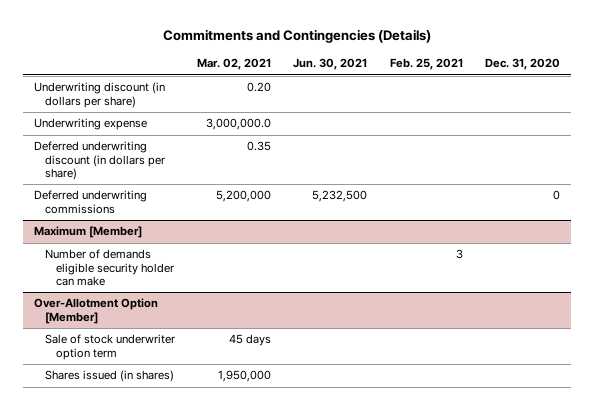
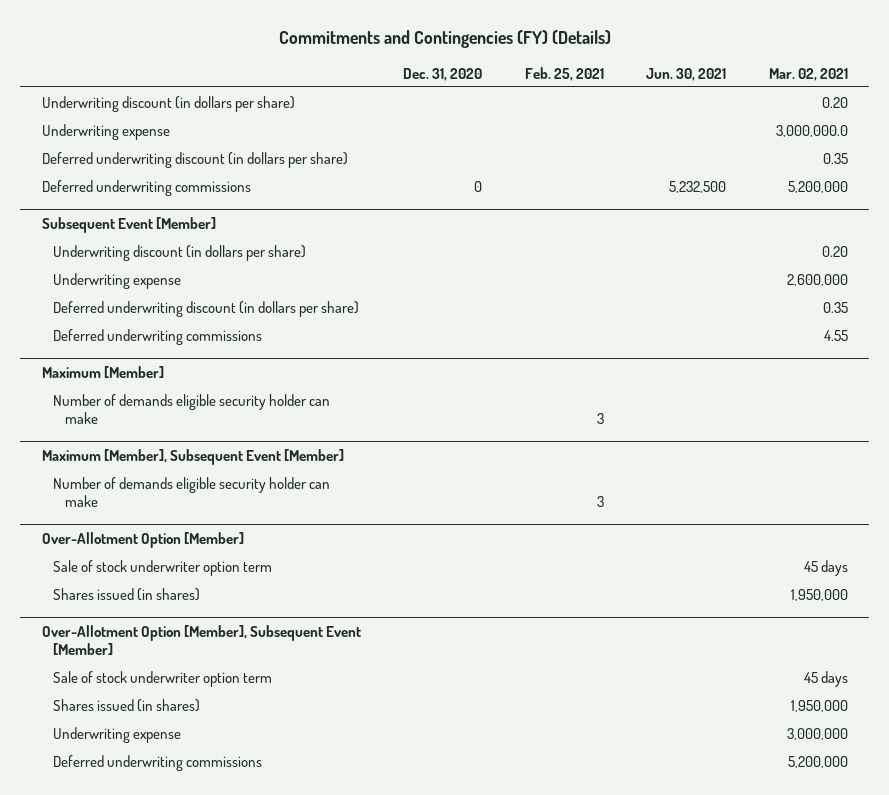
[162,29,431,44] Commitments and Contingencies (Details) -> [278,29,611,48] Commitments and Contingencies (FY) (Details)
none -> [41,216,216,233] Subsequent Event [Member]
none -> [53,244,307,261] Underwriting discount (in dollars per share)
none -> [53,272,182,289] Underwriting expense
none -> [53,300,360,317] Deferred underwriting discount (in dollars per share)
none -> [53,328,263,345] Deferred underwriting commissions
none -> [41,448,344,465] Maximum [Member], Subsequent Event [Member]
none -> [53,476,331,507] Number of demands eligible security holder can make
none -> [41,624,361,655] Over-Allotment Option [Member], Subsequent Event [Member]
none -> [53,670,273,687] Sale of stock underwriter option term
none -> [53,698,201,712] Shares issued (in shares)
none -> [53,726,182,743] Underwriting expense
none -> [53,754,263,771] Deferred underwriting commissions

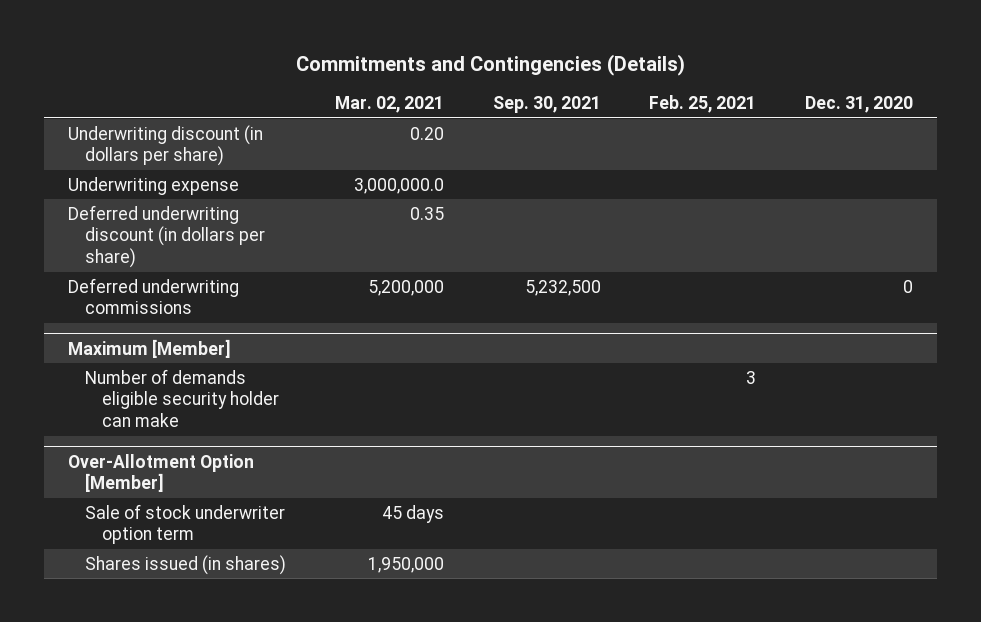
[278,29,611,48] Commitments and Contingencies (FY) (Details) -> [295,53,685,76] Commitments and Contingencies (Details)
[646,67,727,81] Jun. 30, 2021 -> none
none -> [492,96,601,114] Sep. 30, 2021
[41,216,216,233] Subsequent Event [Member] -> none
[53,244,307,261] Underwriting discount (in dollars per share) -> none
[53,272,182,289] Underwriting expense -> none
[53,300,360,317] Deferred underwriting discount (in dollars per share) -> none
[53,328,263,345] Deferred underwriting commissions -> none
[41,448,344,465] Maximum [Member], Subsequent Event [Member] -> none
[53,476,331,507] Number of demands eligible security holder can make -> none
[41,624,361,655] Over-Allotment Option [Member], Subsequent Event [Member] -> none
[53,670,273,687] Sale of stock underwriter option term -> none
[53,698,201,712] Shares issued (in shares) -> none
[53,726,182,743] Underwriting expense -> none
[53,754,263,771] Deferred underwriting commissions -> none

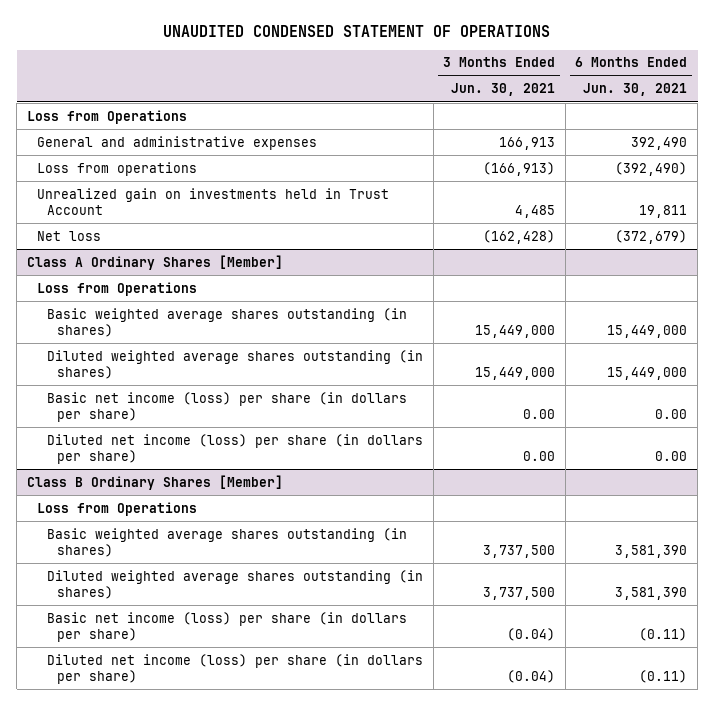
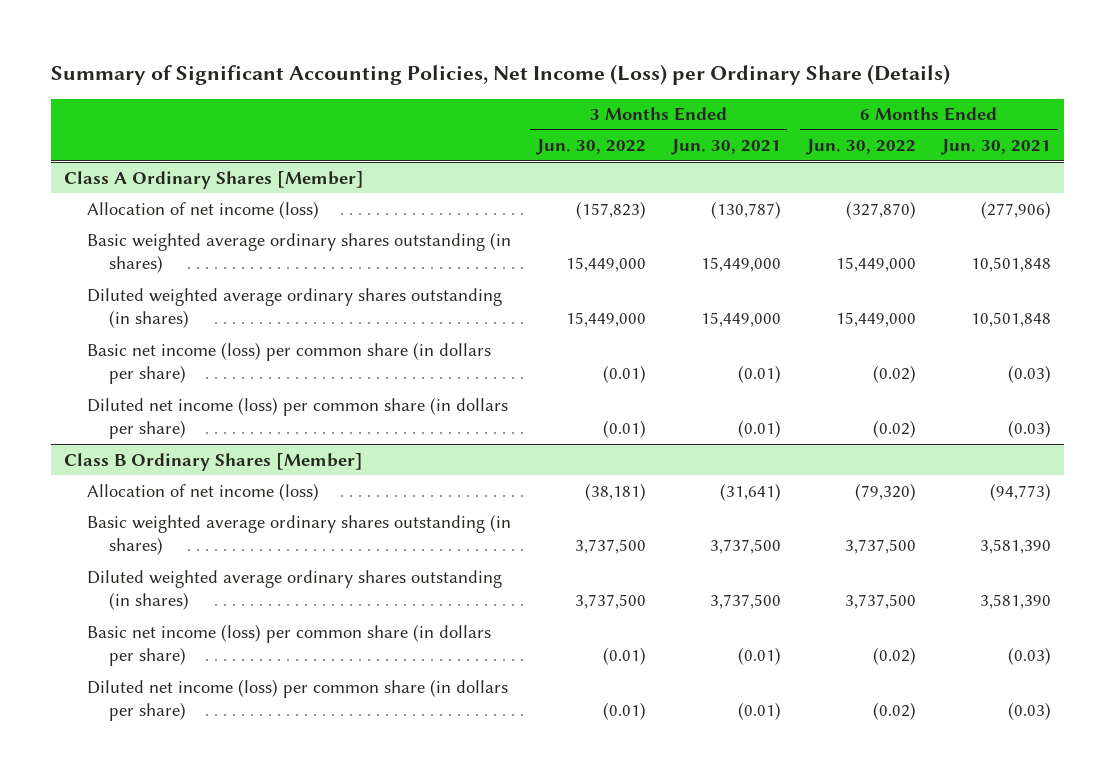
[163,24,551,37] UNAUDITED CONDENSED STATEMENT OF OPERATIONS -> [51,64,951,86] Summary of Significant Accounting Policies, Net Income (Loss) per Ordinary Share (Details)
none -> [535,139,646,156] Jun. 30, 2022
none -> [805,139,916,156] Jun. 30, 2022
[26,109,187,124] Loss from Operations -> none
[36,135,317,150] General and administrative expenses -> none
[36,161,197,176] Loss from operations -> none
[36,187,389,215] Unrealized gain on investments held in Trust Account -> none
[36,230,101,241] Net loss -> none
[36,281,197,296] Loss from Operations -> none
none -> [86,200,319,219] Allocation of net income (loss)
[47,307,408,337] Basic weighted average shares outstanding (in shares) -> [86,231,511,274] Basic weighted average ordinary shares outstanding (in shares)
[607,324,688,338] 15,449,000 -> [971,257,1052,273] 10,501,848
[47,349,424,379] Diluted weighted average shares outstanding (in shares) -> [86,287,502,329] Diluted weighted average ordinary shares outstanding (in shares)
[607,366,688,380] 15,449,000 -> [971,312,1052,328] 10,501,848
[47,391,408,422] Basic net income (loss) per share (in dollars per share) -> [86,341,491,385] Basic net income (loss) per common share (in dollars per share)
[523,408,556,419] 0.00 -> [737,365,781,384] (0.01)
[655,408,688,419] 0.00 -> [1008,365,1052,384] (0.03)
[47,433,424,464] Diluted net income (loss) per share (in dollars per share) -> [86,396,508,440] Diluted net income (loss) per common share (in dollars per share)
[523,450,556,461] 0.00 -> [737,420,781,439] (0.01)
[655,450,688,461] 0.00 -> [1008,420,1052,439] (0.03)
[36,501,197,516] Loss from Operations -> none
none -> [86,482,319,501] Allocation of net income (loss)
[47,527,408,557] Basic weighted average shares outstanding (in shares) -> [86,513,511,556] Basic weighted average ordinary shares outstanding (in shares)
[47,569,424,599] Diluted weighted average shares outstanding (in shares) -> [86,569,502,611] Diluted weighted average ordinary shares outstanding (in shares)
[47,611,408,642] Basic net income (loss) per share (in dollars per share) -> [86,623,491,667] Basic net income (loss) per common share (in dollars per share)
[507,627,556,641] (0.04) -> [737,647,781,666] (0.01)
[639,627,688,641] (0.11) -> [1008,647,1052,666] (0.03)
[47,653,424,684] Diluted net income (loss) per share (in dollars per share) -> [86,678,508,722] Diluted net income (loss) per common share (in dollars per share)
[507,669,556,683] (0.04) -> [737,702,781,721] (0.01)
[639,669,688,683] (0.11) -> [1008,702,1052,721] (0.03)

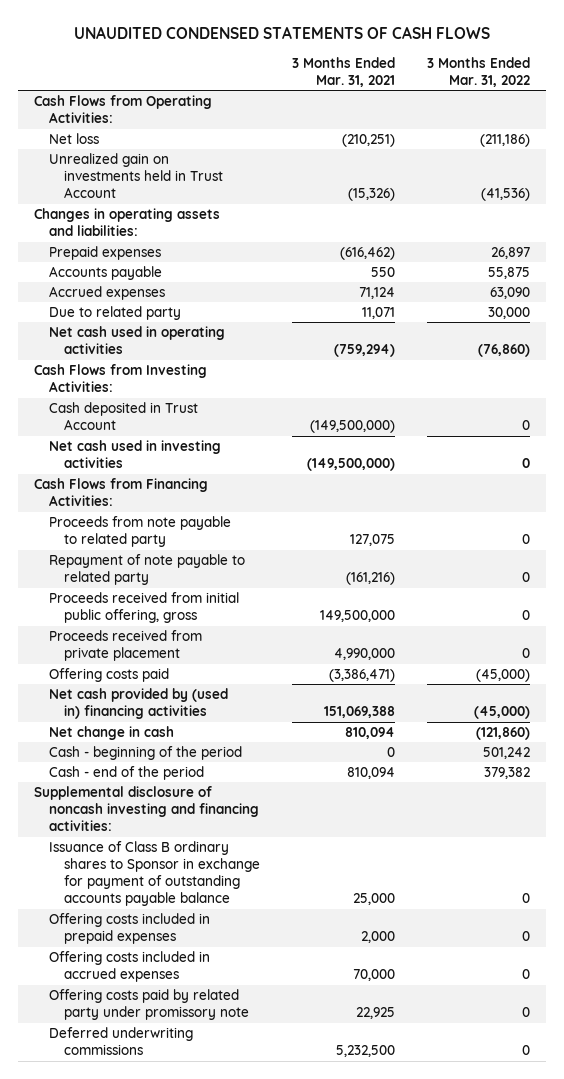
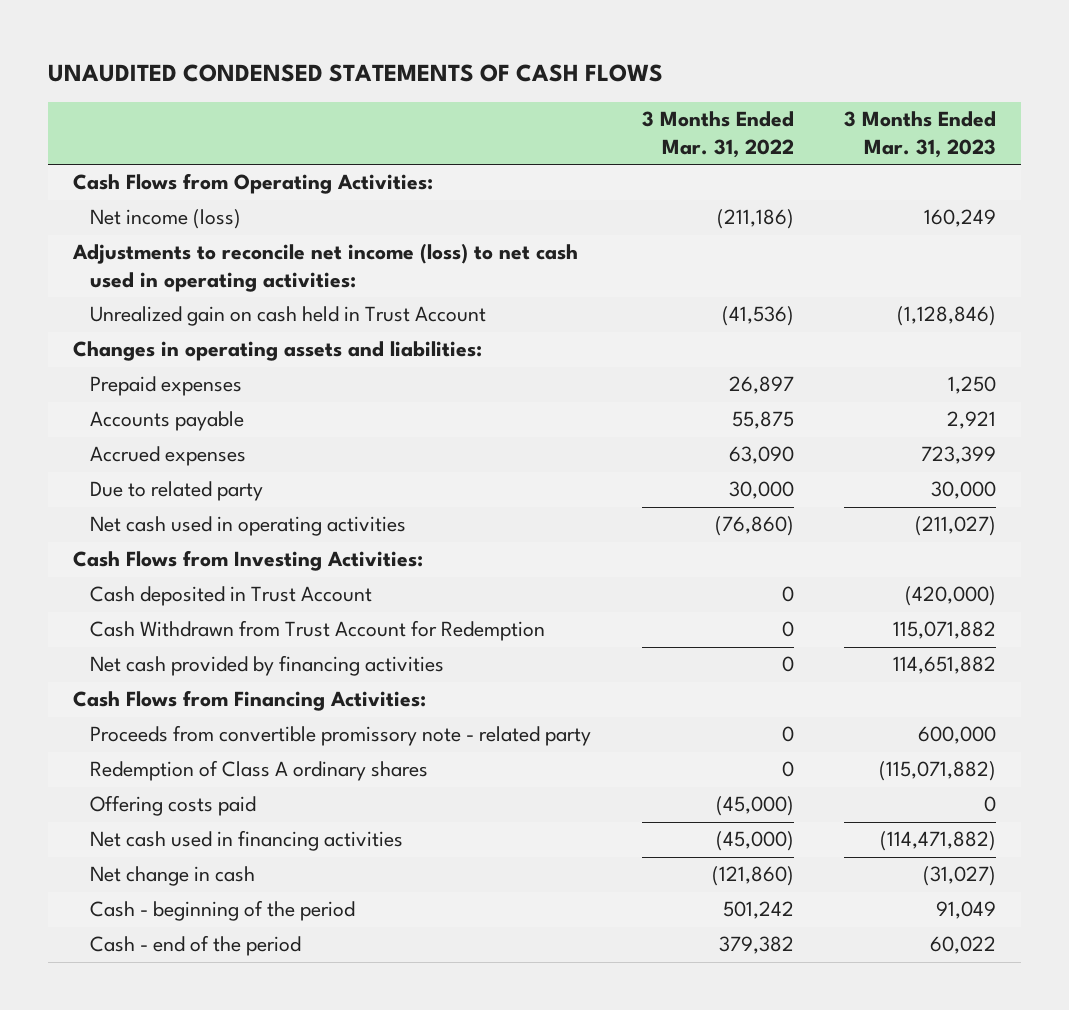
[291,56,395,87] 3 Months Ended Mar. 31, 2021 -> none
none -> [843,111,996,158] 3 Months Ended Mar. 31, 2023
[49,132,100,144] Net loss -> [90,209,242,230] Net income (loss)
none -> [71,243,578,293] Adjustments to reconcile net income (loss) to net cash used in operating activities:
[49,152,223,199] Unrealized gain on investments held in Trust Account -> [90,306,487,327] Unrealized gain on cash held in Trust Account
none -> [90,620,546,642] Cash Withdrawn from Trust Account for Redemption
[49,439,222,469] Net cash used in investing activities -> [90,655,445,677] Net cash provided by financing activities
[49,553,246,586] Repayment of note payable to related party -> none
[49,591,240,624] Proceeds received from initial public offering, gross -> none
[49,629,203,662] Proceeds received from private placement -> none
[49,515,232,548] Proceeds from note payable to related party -> [90,725,592,747] Proceeds from convertible promissory note - related party
none -> [90,760,429,782] Redemption of Class A ordinary shares
[49,687,229,720] Net cash provided by (used in) financing activities -> [90,830,404,852] Net cash used in financing activities
[34,785,260,832] Supplemental disclosure of noncash investing and financing activities: -> none
[49,840,260,907] Issuance of Class B ordinary shares to Sponsor in exchange for payment of outstanding accounts payable balance -> none
[49,912,211,945] Offering costs included in prepaid expenses -> none
[49,950,211,983] Offering costs included in accrued expenses -> none
[49,988,249,1021] Offering costs paid by related party under promissory note -> none
[49,1026,194,1056] Deferred underwriting commissions -> none

